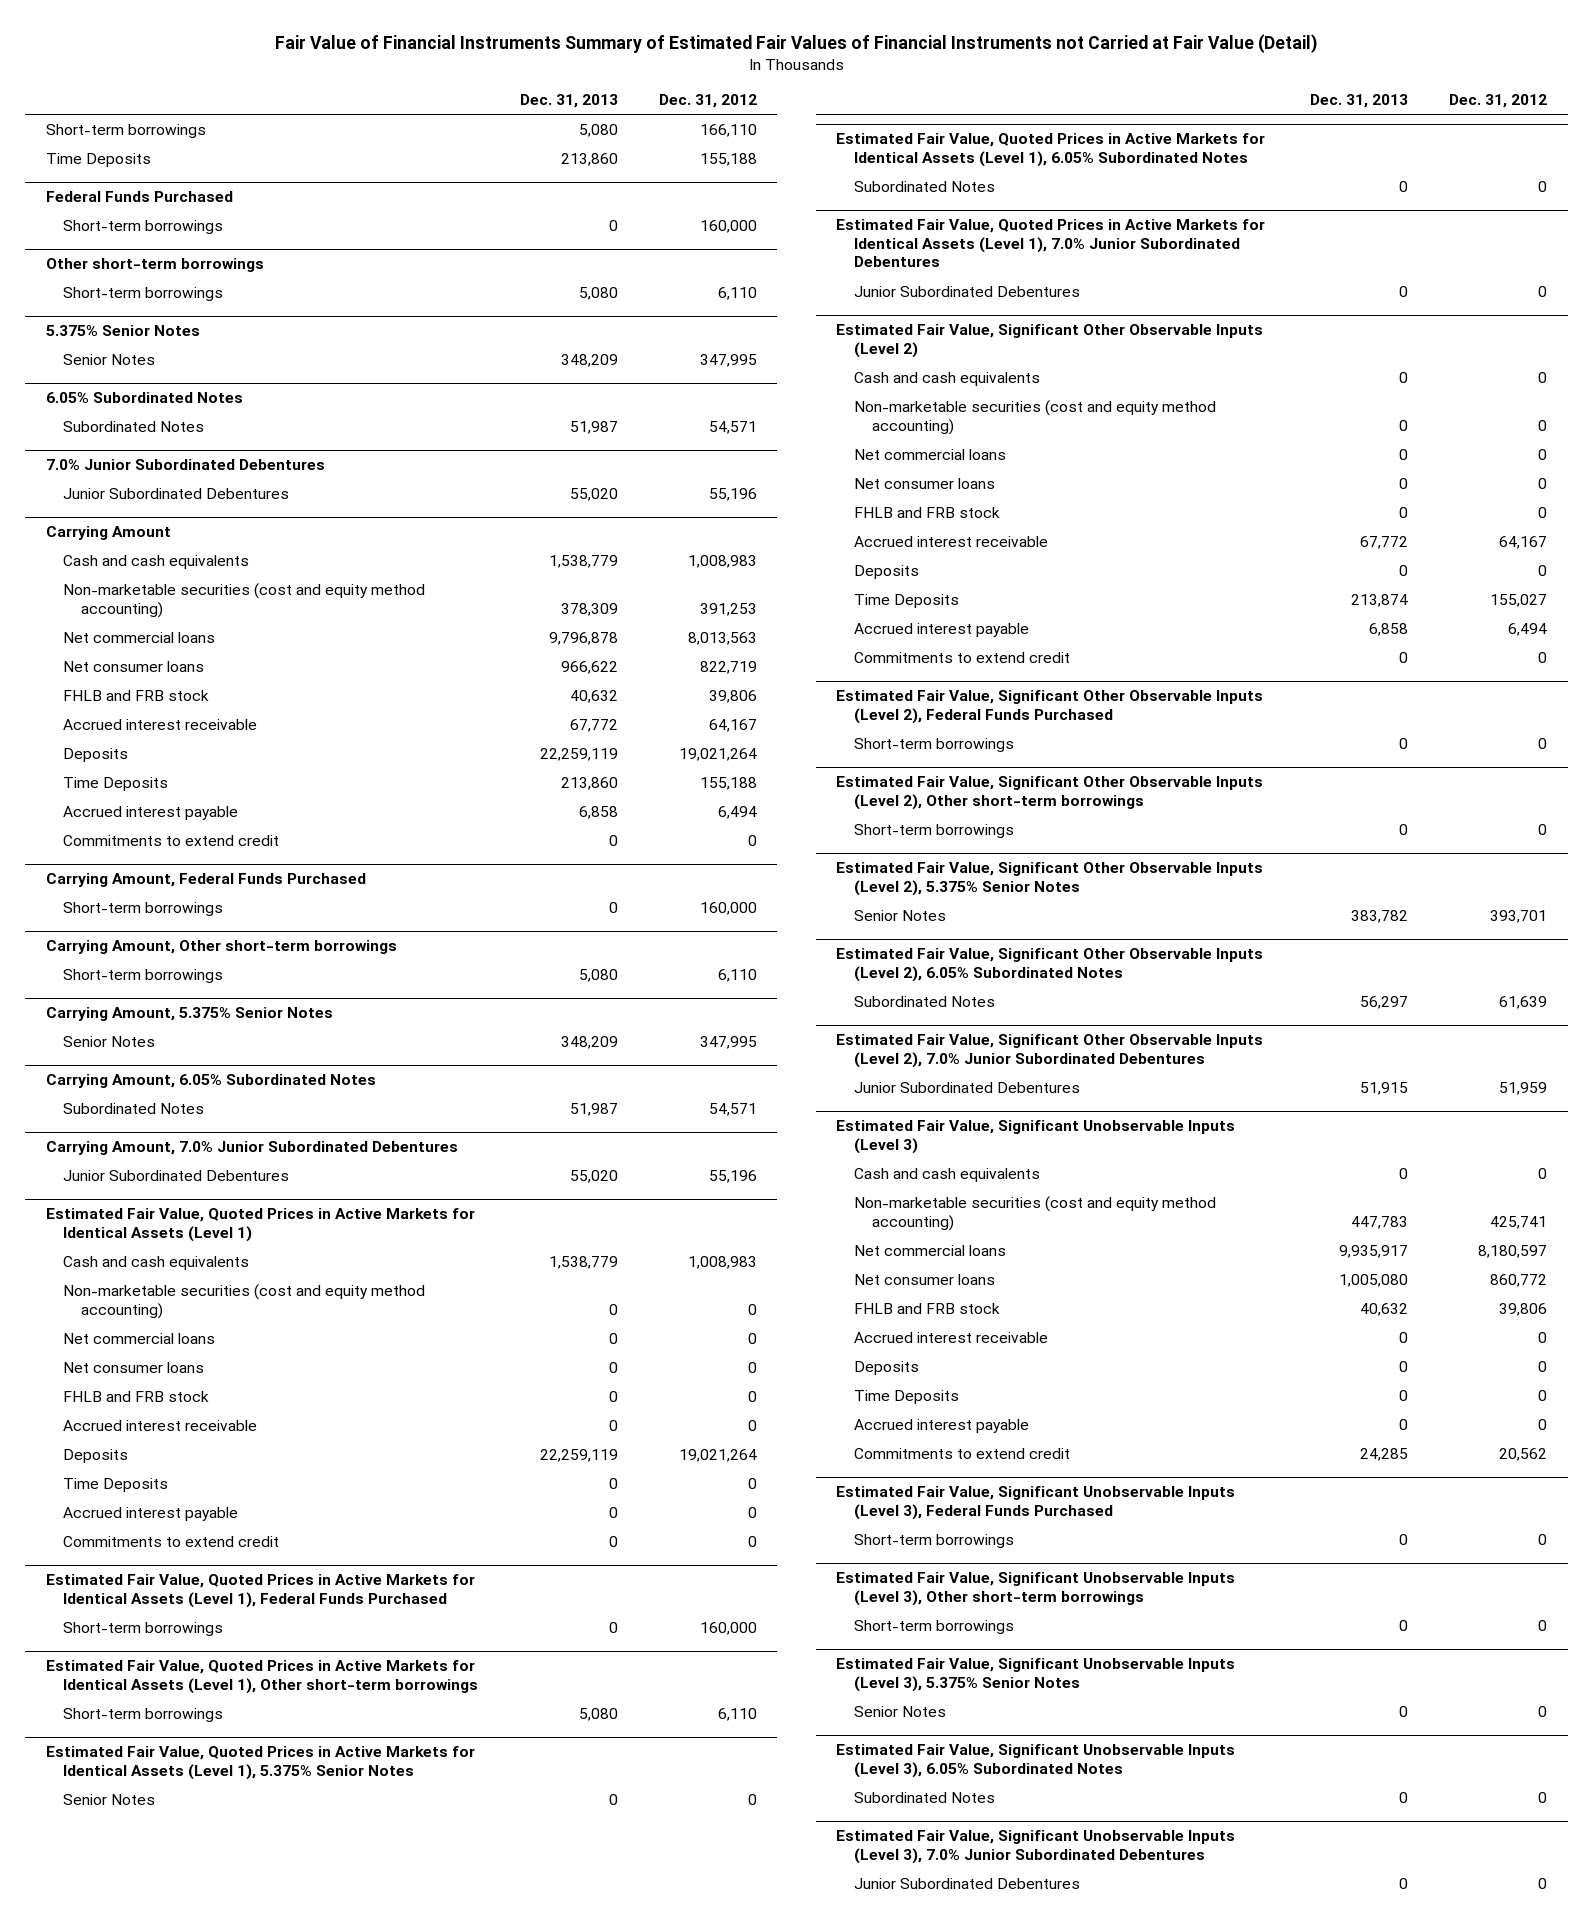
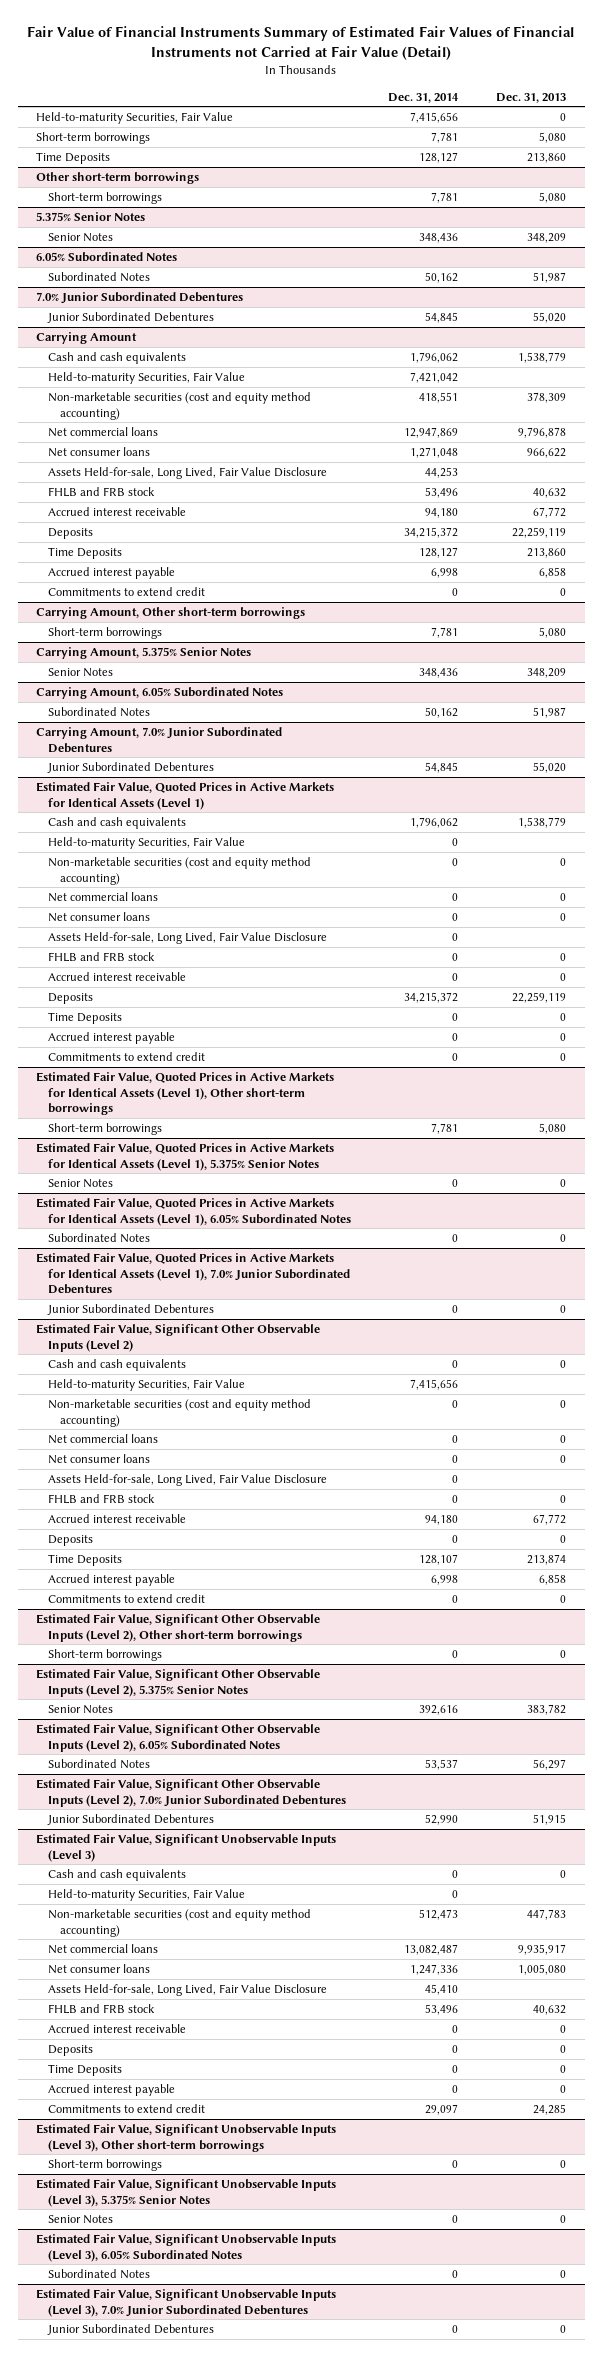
[658,94,757,109] Dec. 31, 2012 -> none
none -> [388,92,460,103] Dec. 31, 2014
none -> [36,112,234,125] Held-to-maturity Securities, Fair Value
[45,191,233,203] Federal Funds Purchased -> none
[63,220,224,235] Short-term borrowings -> none
none -> [48,372,246,385] Held-to-maturity Securities, Fair Value
none -> [48,467,328,480] Assets Held-for-sale, Long Lived, Fair Value Disclosure
[45,873,366,888] Carrying Amount, Federal Funds Purchased -> none
[63,902,224,917] Short-term borrowings -> none
none -> [48,837,246,850] Held-to-maturity Securities, Fair Value
none -> [48,932,328,945] Assets Held-for-sale, Long Lived, Fair Value Disclosure
[45,1574,475,1608] Estimated Fair Value, Quoted Prices in Active Markets for Identical Assets (Level 1), Federal Funds Purchased -> none
[63,1622,224,1637] Short-term borrowings -> none
none -> [48,1379,246,1392] Held-to-maturity Securities, Fair Value
none -> [48,1474,328,1487] Assets Held-for-sale, Long Lived, Fair Value Disclosure
[836,690,1264,724] Estimated Fair Value, Significant Other Observable Inputs (Level 2), Federal Funds Purchased -> none
[854,738,1015,753] Short-term borrowings -> none
none -> [48,1889,246,1902] Held-to-maturity Securities, Fair Value
none -> [48,1984,328,1997] Assets Held-for-sale, Long Lived, Fair Value Disclosure
[836,1486,1236,1520] Estimated Fair Value, Significant Unobservable Inputs (Level 3), Federal Funds Purchased -> none
[854,1534,1015,1549] Short-term borrowings -> none

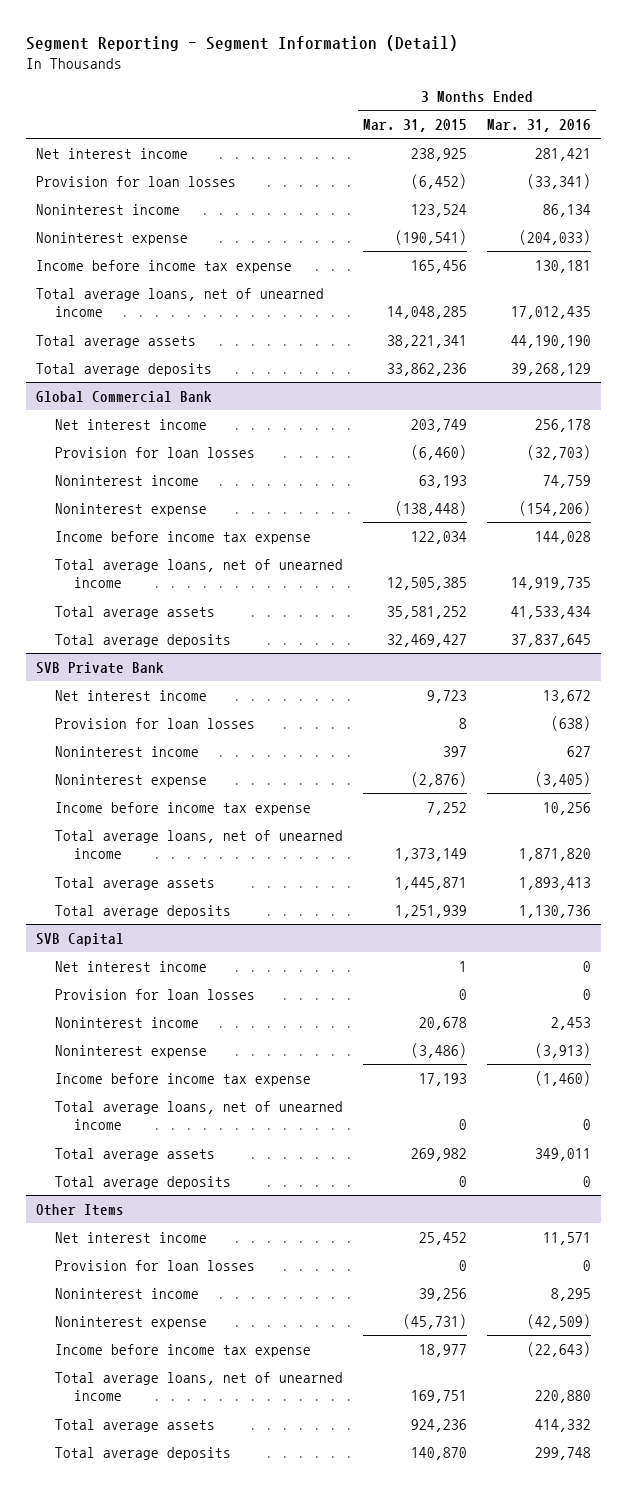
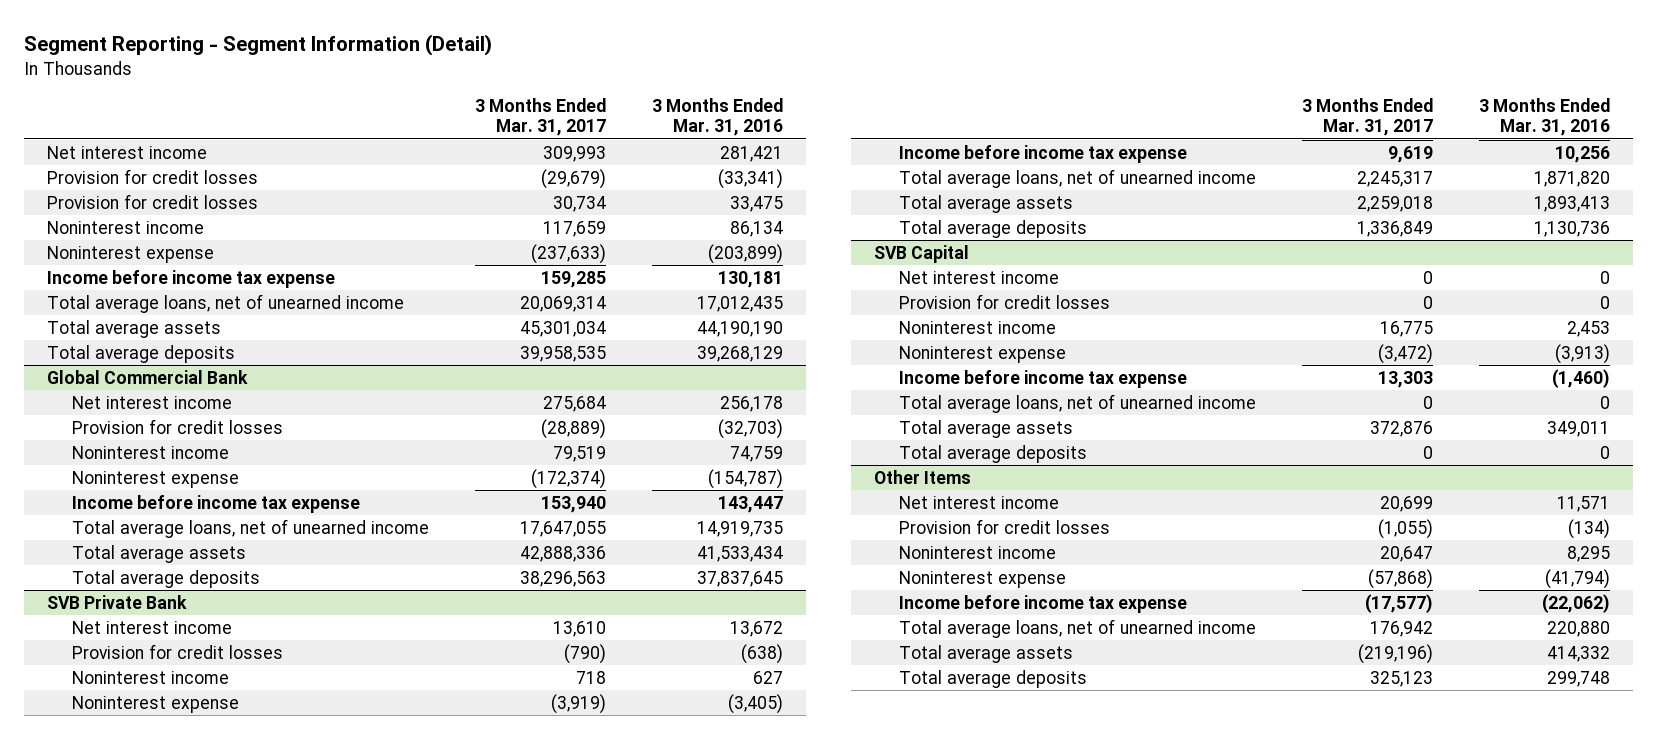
[363,118,468,132] Mar. 31, 2015 -> none
none -> [475,97,607,137] 3 Months Ended Mar. 31, 2017
[36,175,237,187] Provision for loan losses -> [46,168,258,184] Provision for credit losses
none -> [46,193,258,209] Provision for credit losses
[519,229,592,245] (204,033) -> [708,243,784,264] (203,899)
[55,446,256,458] Provision for loan losses -> [72,418,284,434] Provision for credit losses
[519,500,592,516] (154,206) -> [708,468,784,489] (154,787)
[535,530,592,544] 144,028 -> [718,495,784,513] 143,447
[55,717,256,729] Provision for loan losses -> [72,643,284,659] Provision for credit losses
[55,988,256,1000] Provision for loan losses -> [898,293,1110,309] Provision for credit losses
[55,1259,256,1271] Provision for loan losses -> [898,518,1110,534] Provision for credit losses
[583,1259,592,1271] 0 -> [1568,518,1611,539] (134)
[527,1313,592,1329] (42,509) -> [1545,568,1611,589] (41,794)
[527,1341,592,1357] (22,643) -> [1542,593,1611,613] (22,062)

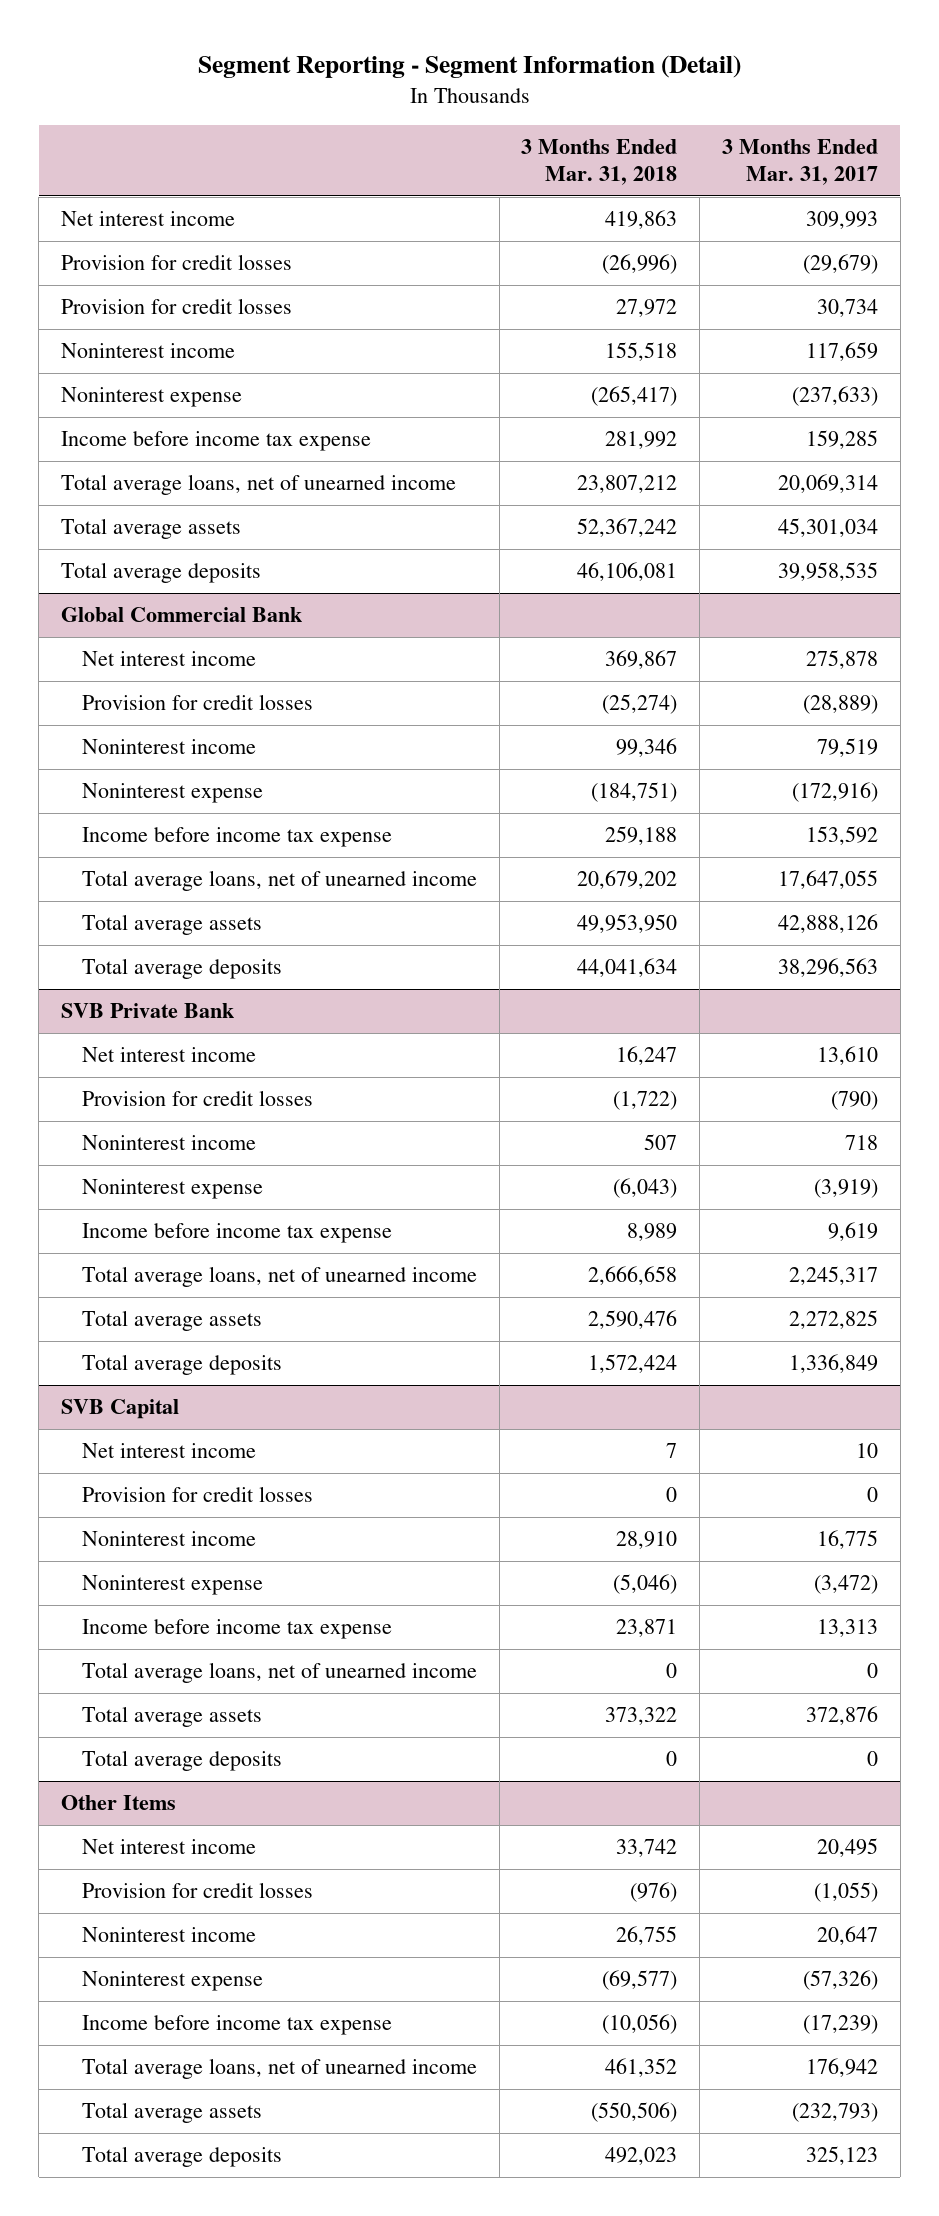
[652,97,784,137] 3 Months Ended Mar. 31, 2016 -> none
none -> [521,139,678,186] 3 Months Ended Mar. 31, 2018
[543,395,607,412] 275,684 -> [806,650,879,670] 275,878
[531,468,607,489] (172,374) -> [792,782,879,803] (172,916)
[541,495,607,513] 153,940 -> [806,826,879,846] 153,592
[520,545,607,562] 42,888,336 -> [778,914,879,934] 42,888,126
[1357,195,1434,212] 2,259,018 -> [789,1310,879,1330] 2,272,825
[1423,270,1434,284] 0 -> [856,1443,879,1459] 10
[1378,370,1434,388] 13,303 -> [817,1619,879,1638] 13,313
[1380,495,1434,512] 20,699 -> [817,1838,879,1858] 20,495
[1368,568,1434,589] (57,868) -> [803,1970,879,1991] (57,326)
[1365,593,1434,613] (17,577) -> [803,2015,879,2035] (17,239)
[1358,643,1434,664] (219,196) -> [792,2103,879,2123] (232,793)

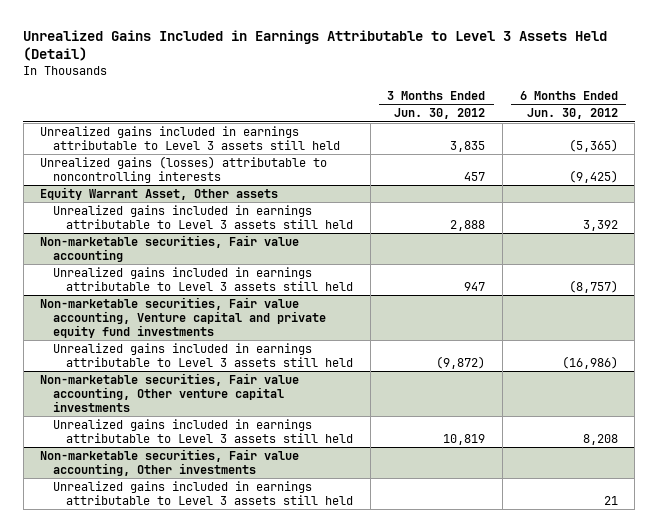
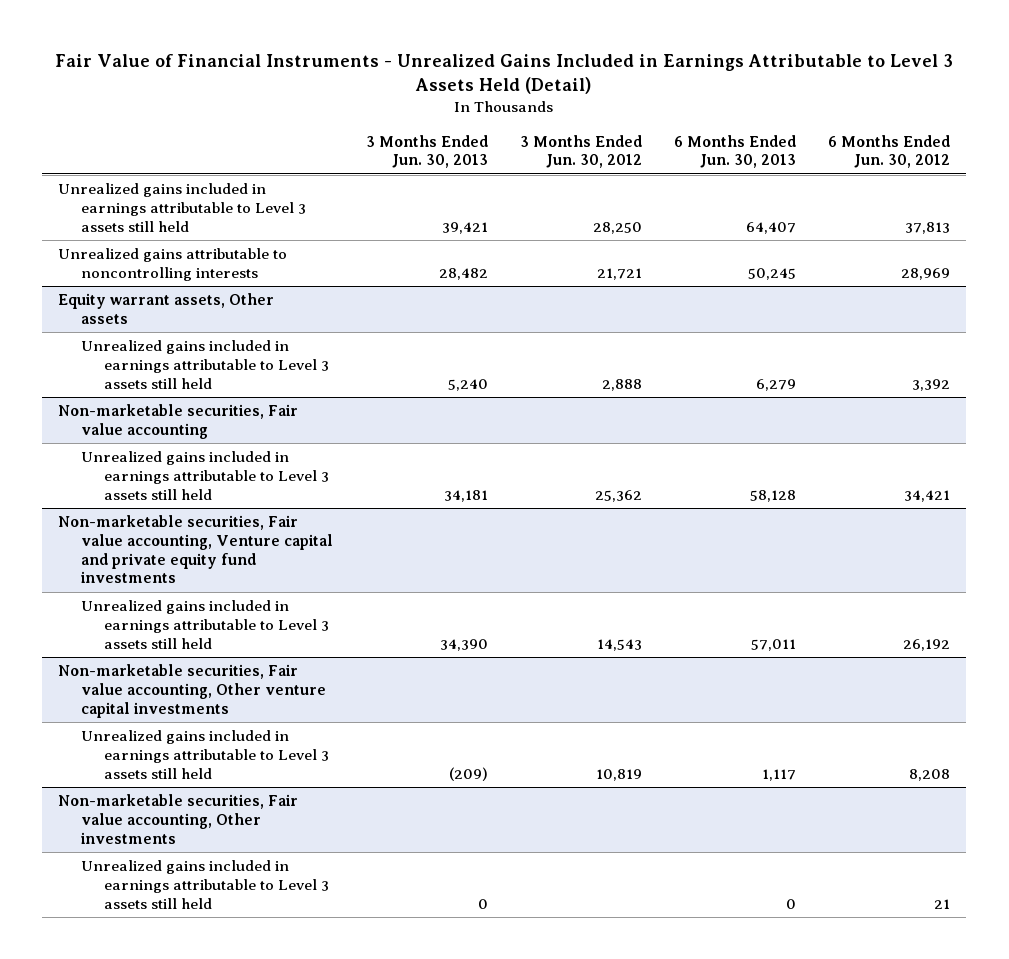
[23,30,608,62] Unrealized Gains Included in Earnings Attributable to Level 3 Assets Held (Detail) -> [55,53,954,94] Fair Value of Financial Instruments - Unrealized Gains Included in Earnings Attributable to Level 3 Assets Held (Detail)
none -> [365,134,488,169] 3 Months Ended Jun. 30, 2013
none -> [673,134,796,169] 6 Months Ended Jun. 30, 2013
[450,140,486,152] 3,835 -> [592,221,642,234] 28,250
[568,138,618,152] (5,365) -> [905,221,951,234] 37,813
[40,155,328,183] Unrealized gains (losses) attributable to noncontrolling interests -> [58,248,288,281] Unrealized gains attributable to noncontrolling interests
[464,171,486,181] 457 -> [596,267,642,280] 21,721
[568,169,618,183] (9,425) -> [901,267,951,280] 28,969
[40,186,279,200] Equity Warrant Asset, Other assets -> [58,293,275,324] Equity warrant assets, Other assets
[464,281,486,291] 947 -> [594,489,642,502] 25,362
[568,279,618,293] (8,757) -> [904,489,951,502] 34,421
[436,355,486,369] (9,872) -> [596,638,642,651] 14,543
[561,355,618,369] (16,986) -> [903,638,951,651] 26,192

